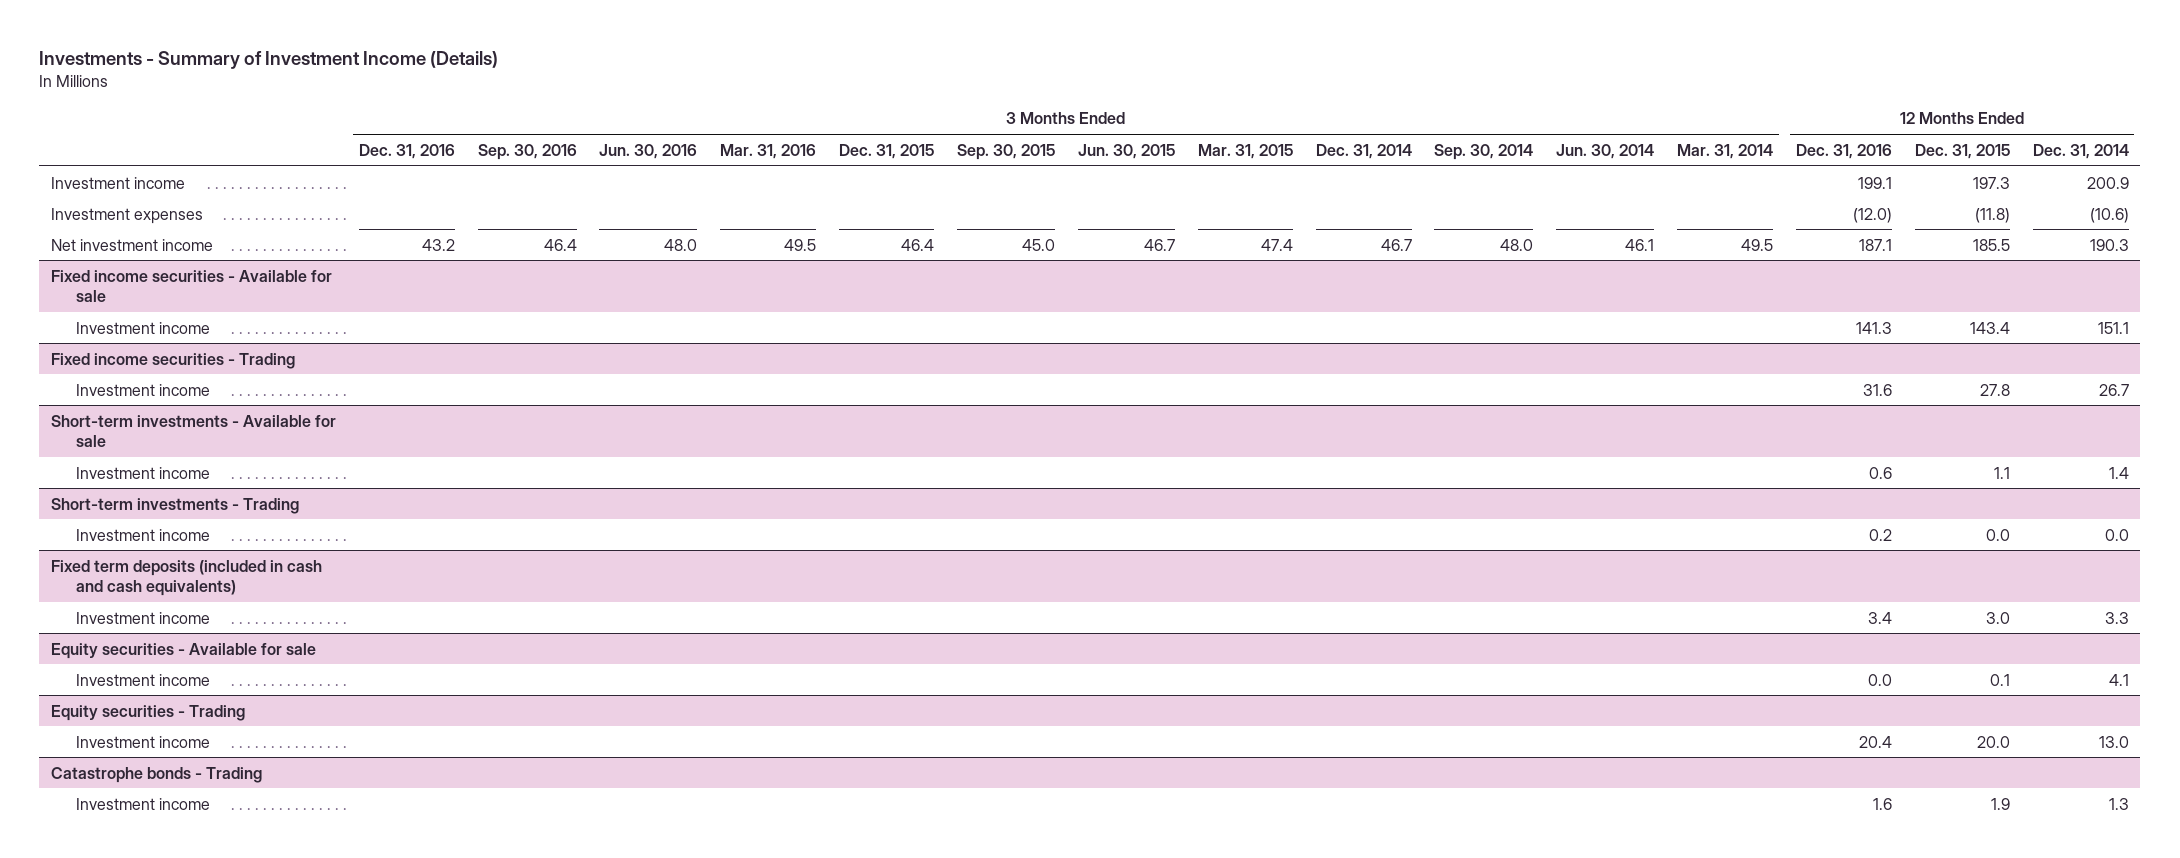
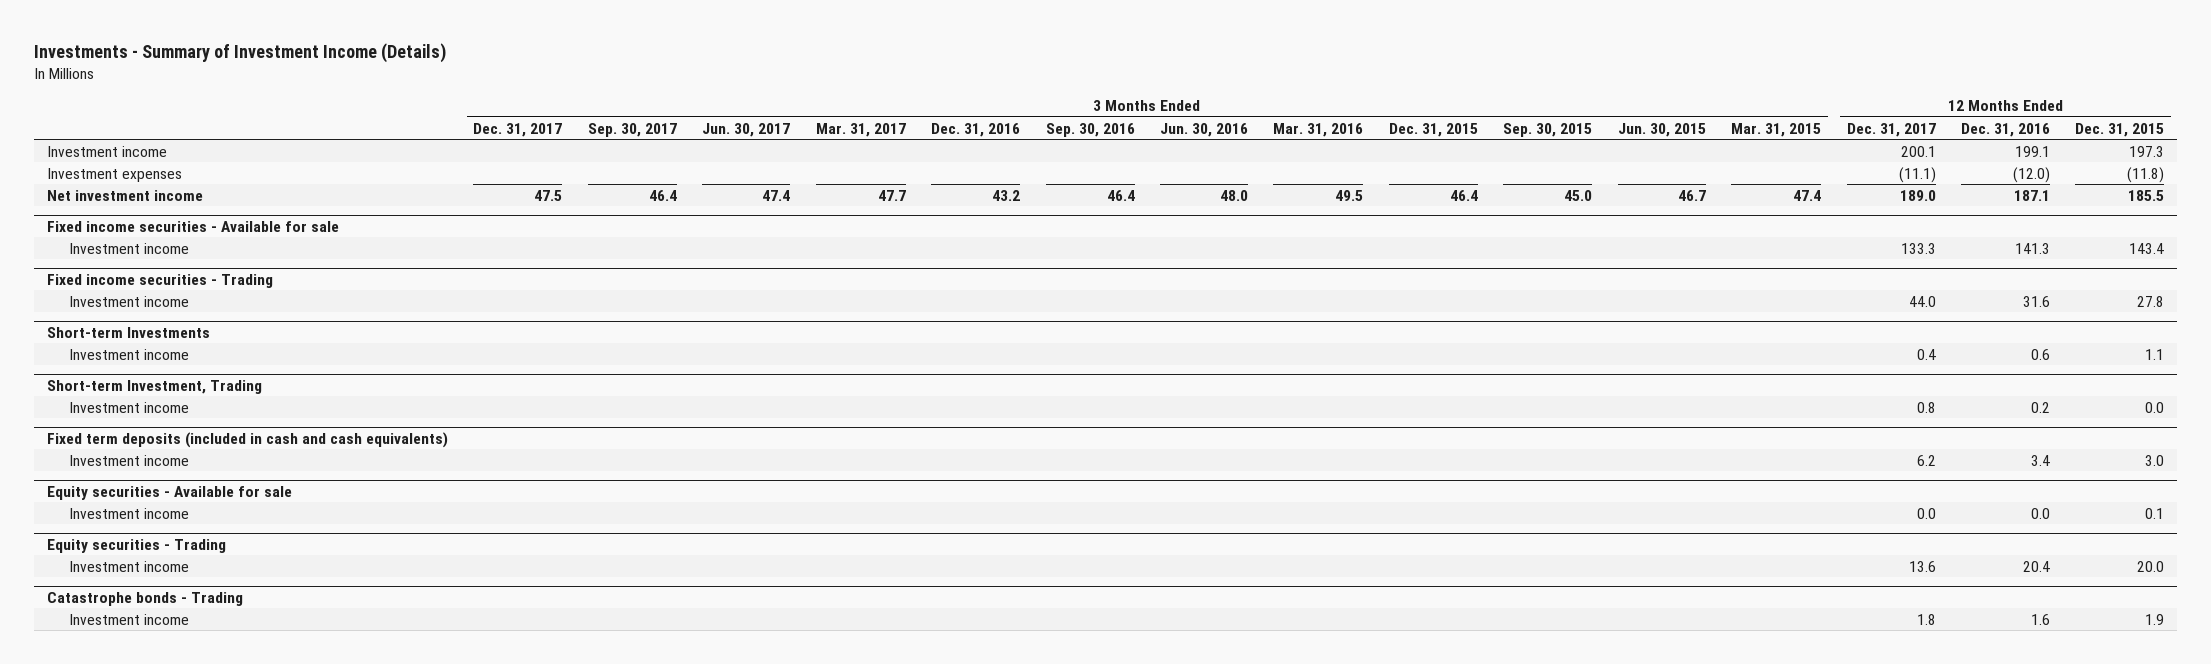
[1315,143,1412,159] Dec. 31, 2014 -> none
[1434,143,1534,160] Sep. 30, 2014 -> none
[1556,143,1655,159] Jun. 30, 2014 -> none
[1677,143,1774,159] Mar. 31, 2014 -> none
[2032,143,2129,159] Dec. 31, 2014 -> none
none -> [473,122,563,137] Dec. 31, 2017
none -> [587,122,677,137] Sep. 30, 2017
none -> [702,122,791,137] Jun. 30, 2017
none -> [815,122,906,137] Mar. 31, 2017
none -> [1846,122,1936,137] Dec. 31, 2017
[50,414,336,448] Short-term investments - Available for sale -> [46,326,210,338] Short-term Investments
[50,497,299,514] Short-term investments - Trading -> [46,379,262,394] Short-term Investment, Trading

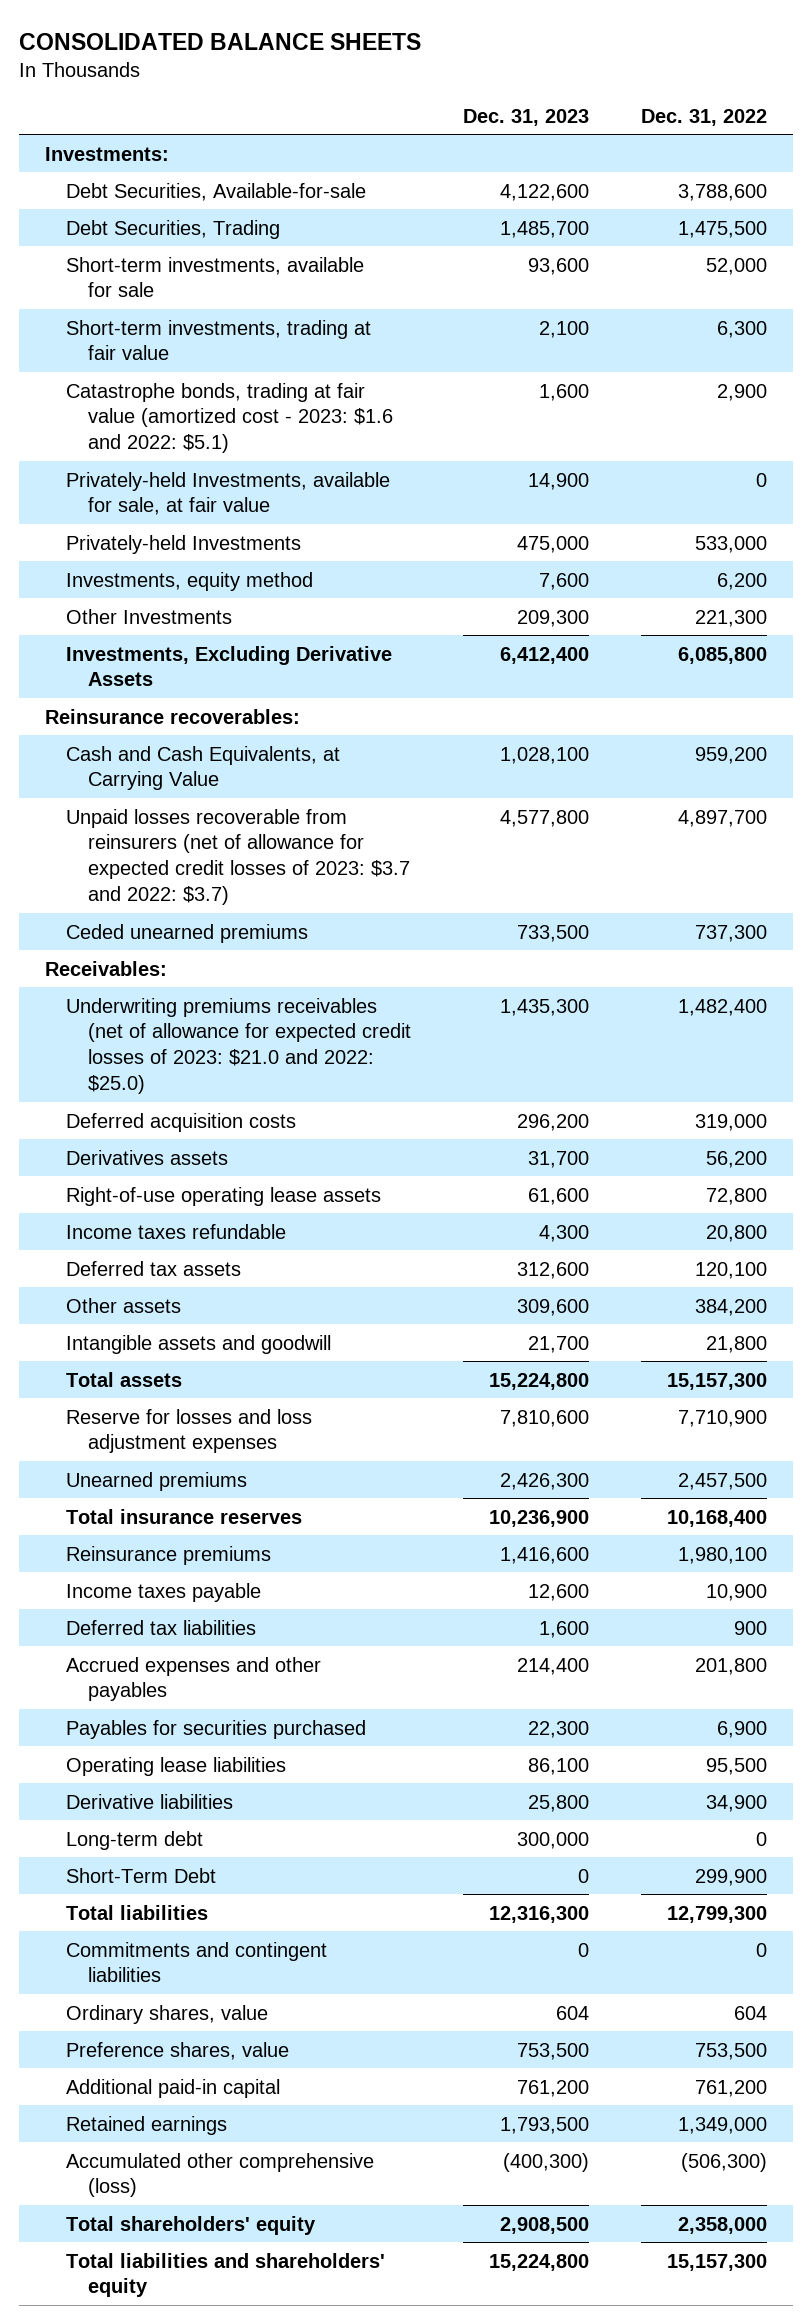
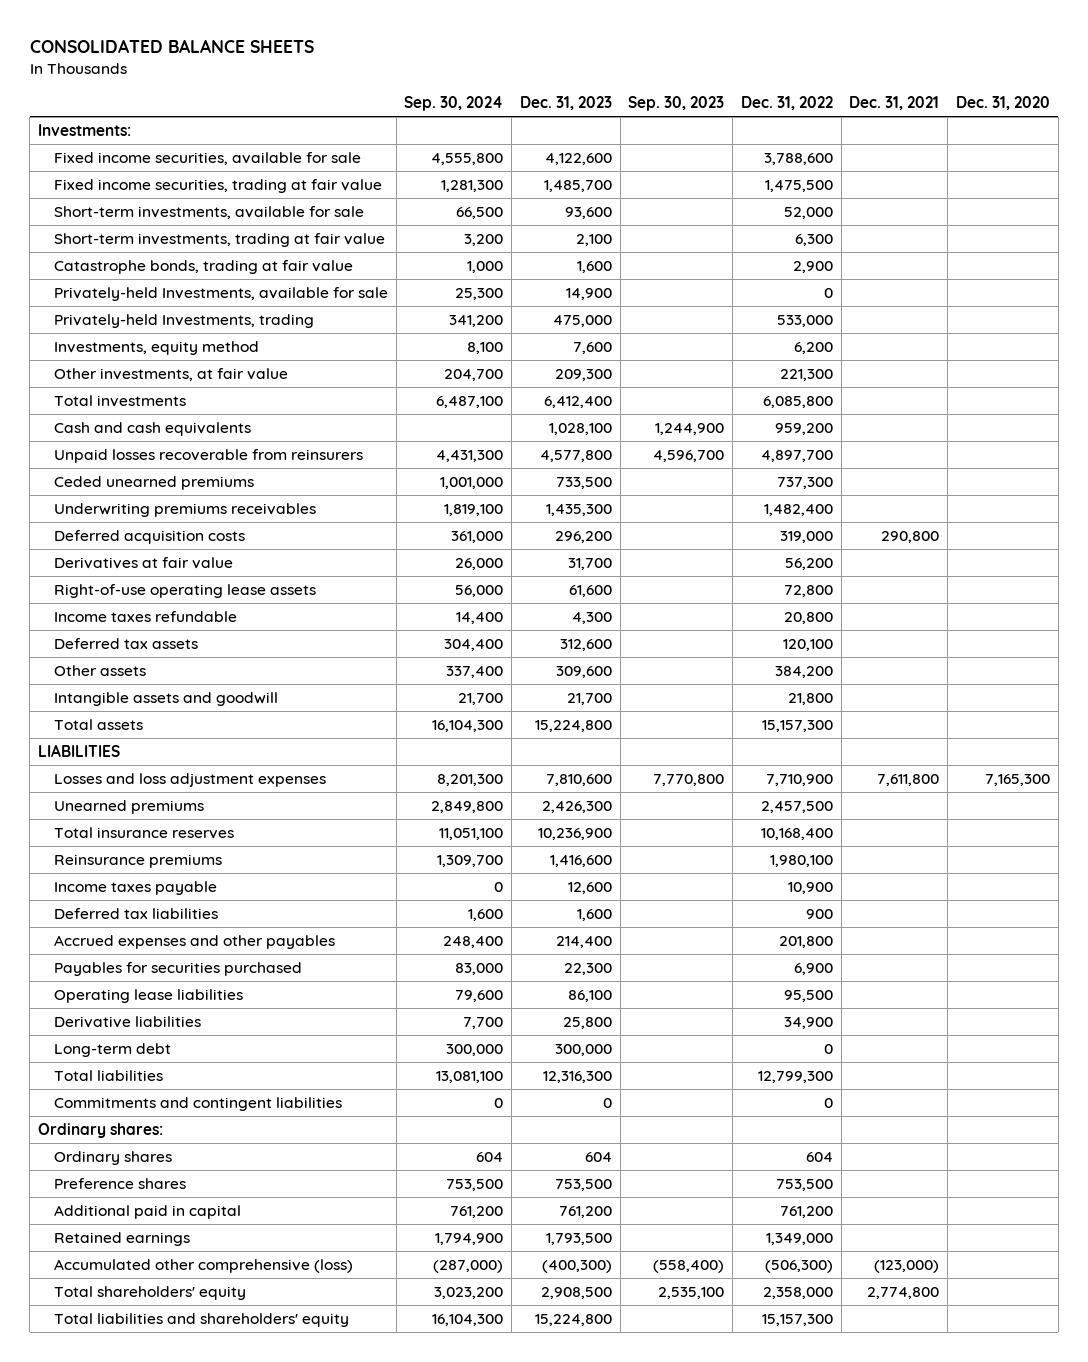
none -> [404,96,504,112] Sep. 30, 2024
none -> [628,96,725,112] Sep. 30, 2023
none -> [849,96,940,111] Dec. 31, 2021
none -> [956,96,1051,111] Dec. 31, 2020
[66,182,367,201] Debt Securities, Available-for-sale -> [53,151,361,165] Fixed income securities, available for sale
[66,219,281,239] Debt Securities, Trading -> [53,178,382,193] Fixed income securities, trading at fair value
[66,382,394,454] Catastrophe bonds, trading at fair value (amortized cost - 2023: $1.6 and 2022: $5.1) -> [53,259,353,274] Catastrophe bonds, trading at fair value
[66,471,391,516] Privately-held Investments, available for sale, at fair value -> [53,286,388,301] Privately-held Investments, available for sale
[66,534,302,554] Privately-held Investments -> [53,313,314,328] Privately-held Investments, trading
[44,708,300,724] Reinsurance recoverables: -> none
[66,608,233,624] Other Investments -> [53,367,288,381] Other investments, at fair value
[66,645,393,687] Investments, Excluding Derivative Assets -> [53,394,186,407] Total investments
[66,745,341,791] Cash and Cash Equivalents, at Carrying Value -> [53,421,251,436] Cash and cash equivalents
[66,808,411,906] Unpaid losses recoverable from reinsurers (net of allowance for expected credit losses of 2023: $3.7 and 2022: $3.7) -> [53,448,363,463] Unpaid losses recoverable from reinsurers
[44,960,167,976] Receivables: -> none
[66,997,412,1095] Underwriting premiums receivables (net of allowance for expected credit losses of 2023: $21.0 and 2022: $25.0) -> [53,502,316,517] Underwriting premiums receivables
[66,1149,229,1165] Derivatives assets -> [53,556,233,569] Derivatives at fair value
none -> [37,743,120,757] LIABILITIES
[66,1408,313,1454] Reserve for losses and loss adjustment expenses -> [53,772,326,787] Losses and loss adjustment expenses
[66,1867,217,1883] Short-Term Debt -> none
none -> [37,1122,163,1138] Ordinary shares:
[66,2004,269,2024] Ordinary shares, value -> [53,1150,172,1165] Ordinary shares
[66,2041,290,2060] Preference shares, value -> [53,1177,186,1189] Preference shares
[66,2078,281,2098] Additional paid-in capital -> [53,1204,241,1219] Additional paid in capital

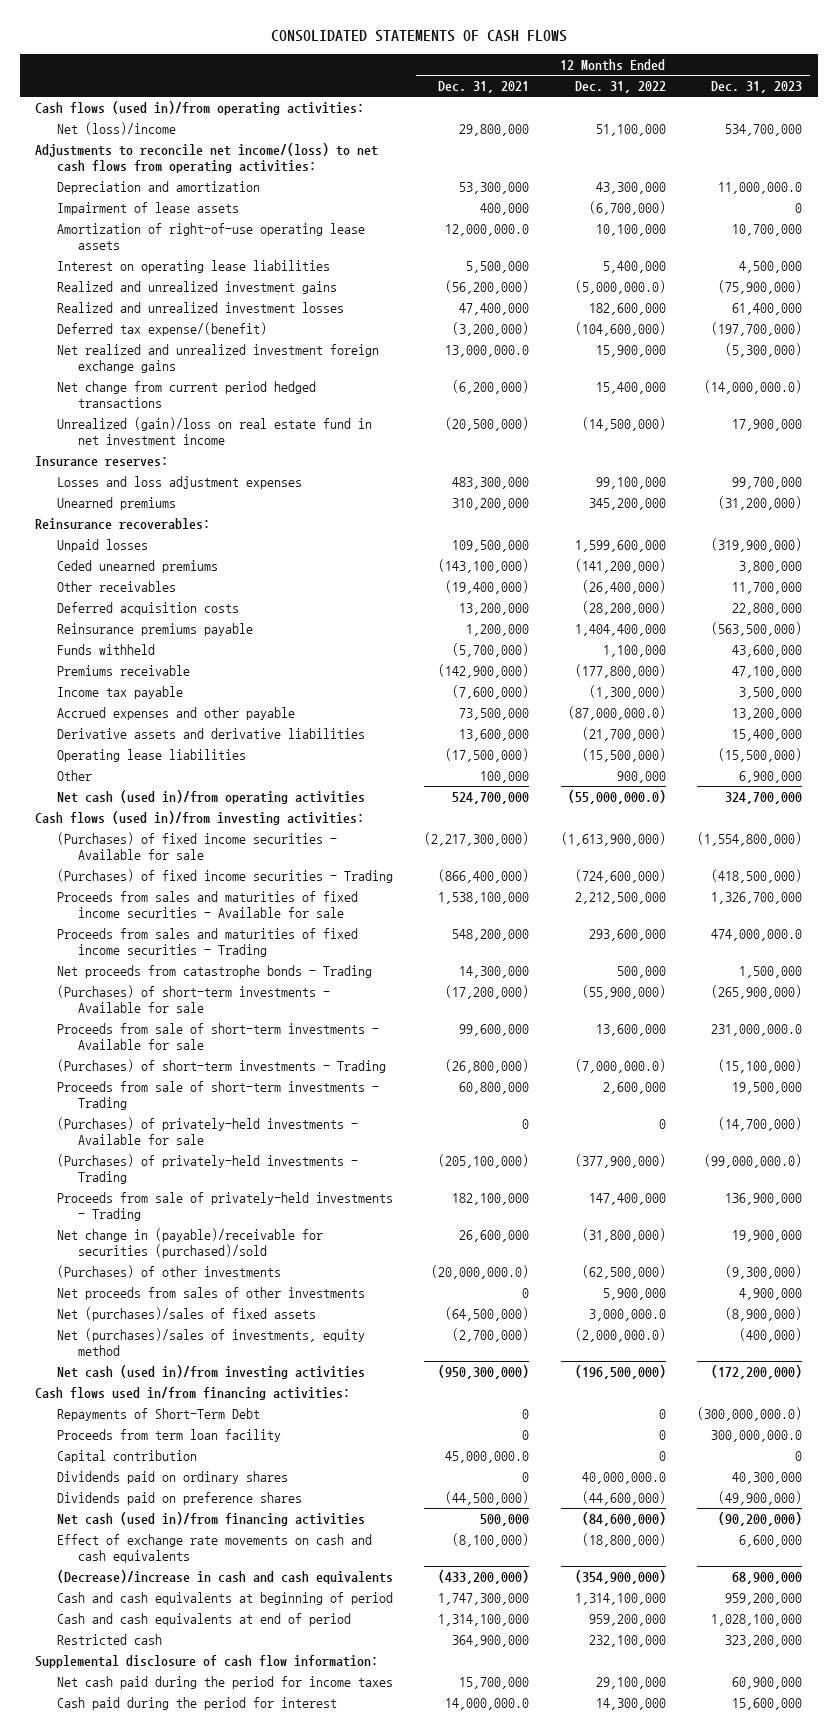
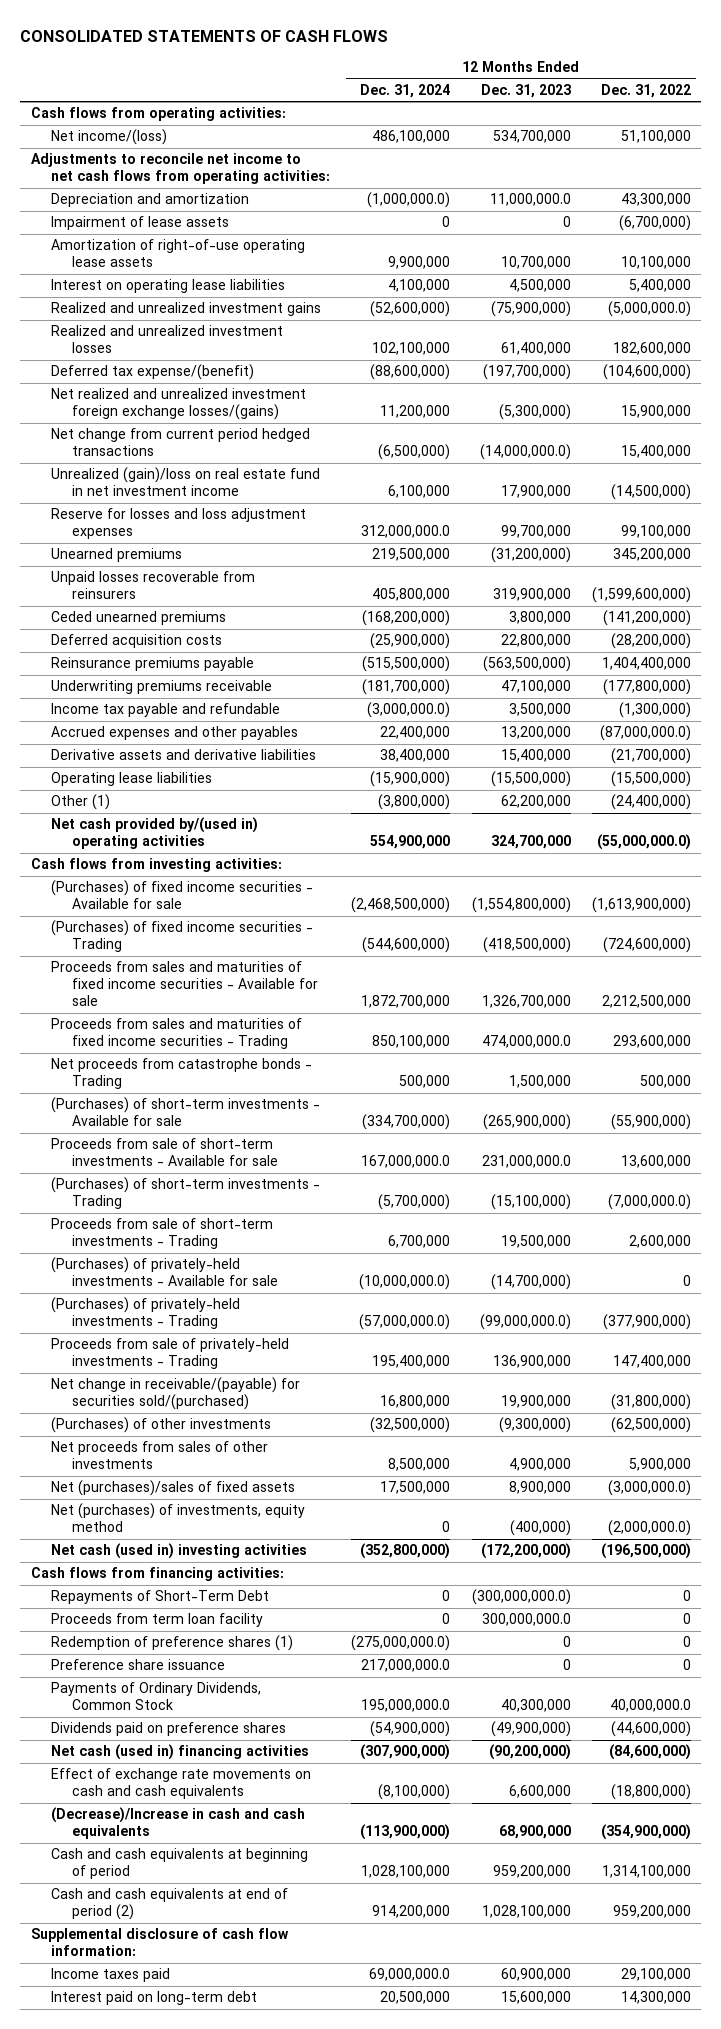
[438,80,530,93] Dec. 31, 2021 -> none
none -> [360,83,451,98] Dec. 31, 2024
[35,100,365,115] Cash flows (used in)/from operating activities: -> [30,107,286,122] Cash flows from operating activities:
[56,121,176,135] Net (loss)/income -> [51,129,168,146] Net income/(loss)
[35,142,379,173] Adjustments to reconcile net income/(loss) to net cash flows from operating activities: -> [30,153,331,185] Adjustments to reconcile net income to net cash flows from operating activities:
[56,343,379,373] Net realized and unrealized investment foreign exchange gains -> [51,388,307,421] Net realized and unrealized investment foreign exchange losses/(gains)
[35,455,169,466] Insurance reserves: -> none
[56,475,302,489] Losses and loss adjustment expenses -> [51,508,307,540] Reserve for losses and loss adjustment expenses
[35,517,211,529] Reinsurance recoverables: -> none
[56,538,148,552] Unpaid losses -> none
none -> [51,571,256,600] Unpaid losses recoverable from reinsurers
[56,580,176,592] Other receivables -> none
[56,643,155,655] Funds withheld -> none
[56,664,190,676] Premiums receivable -> [51,680,273,695] Underwriting premiums receivable
[56,685,183,699] Income tax payable -> [51,703,281,718] Income tax payable and refundable
[56,706,295,720] Accrued expenses and other payable -> [51,726,299,741] Accrued expenses and other payables
[56,769,92,781] Other -> [51,794,111,811] Other (1)
[616,770,666,783] 900,000 -> [610,794,691,811] (24,400,000)
[739,770,803,783] 6,900,000 -> [500,795,571,809] 62,200,000
[56,789,365,804] Net cash (used in)/from operating activities -> [51,817,259,850] Net cash provided by/(used in) operating activities
[35,810,365,825] Cash flows (used in)/from investing activities: -> [30,858,282,873] Cash flows from investing activities:
[56,1227,323,1258] Net change in (payable)/receivable for securities (purchased)/sold -> [51,1377,301,1411] Net change in receivable/(payable) for securities sold/(purchased)
[588,1308,666,1321] 3,000,000.0 -> [607,1480,691,1497] (3,000,000.0)
[725,1306,803,1321] (8,900,000) -> [508,1481,571,1495] 8,900,000
[56,1327,365,1356] Net (purchases)/sales of investments, equity method -> [51,1503,306,1533] Net (purchases) of investments, equity method
[56,1364,365,1379] Net cash (used in)/from investing activities -> [51,1543,308,1560] Net cash (used in) investing activities
[35,1386,351,1400] Cash flows used in/from financing activities: -> [30,1567,284,1582] Cash flows from financing activities:
[56,1449,197,1463] Capital contribution -> none
none -> [51,1635,294,1652] Redemption of preference shares (1)
none -> [51,1659,226,1671] Preference share issuance
[56,1470,288,1484] Dividends paid on ordinary shares -> [51,1682,262,1711] Payments of Ordinary Dividends, Common Stock
[56,1511,365,1526] Net cash (used in)/from financing activities -> [51,1744,310,1761] Net cash (used in) financing activities
[56,1569,393,1584] (Decrease)/increase in cash and cash equivalents -> [51,1807,306,1840] (Decrease)/Increase in cash and cash equivalents
[56,1633,162,1645] Restricted cash -> none
[56,1612,351,1626] Cash and cash equivalents at end of period -> [51,1888,289,1921] Cash and cash equivalents at end of period (2)
[56,1675,393,1689] Net cash paid during the period for income taxes -> [51,1968,171,1983] Income taxes paid
[56,1696,337,1710] Cash paid during the period for interest -> [51,1991,258,2006] Interest paid on long-term debt

